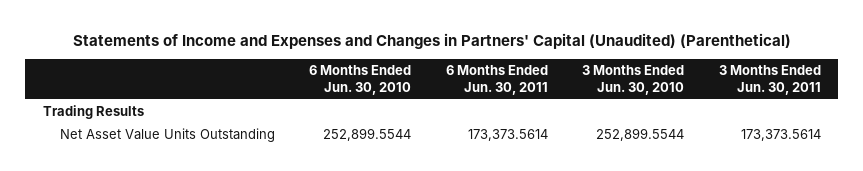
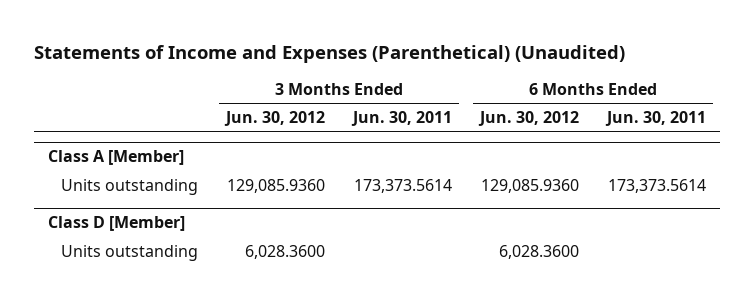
[72,32,791,49] Statements of Income and Expenses and Changes in Partners' Capital (Unaudited) (Parenthetical) -> [34,45,626,64] Statements of Income and Expenses (Parenthetical) (Unaudited)
[309,65,412,96] 6 Months Ended Jun. 30, 2010 -> none
[582,65,685,96] 3 Months Ended Jun. 30, 2010 -> none
none -> [224,111,326,127] Jun. 30, 2012
none -> [478,111,580,127] Jun. 30, 2012
[42,105,144,120] Trading Results -> none
[59,128,275,143] Net Asset Value Units Outstanding -> none
none -> [48,150,185,166] Class A [Member]
none -> [61,178,199,195] Units outstanding
none -> [48,216,186,232] Class D [Member]
none -> [61,244,199,261] Units outstanding

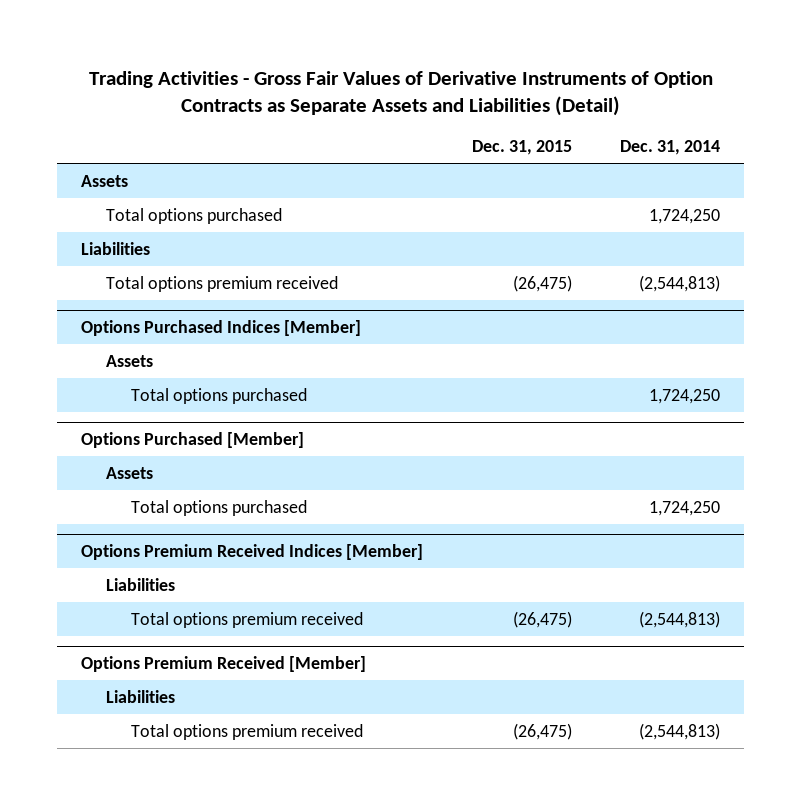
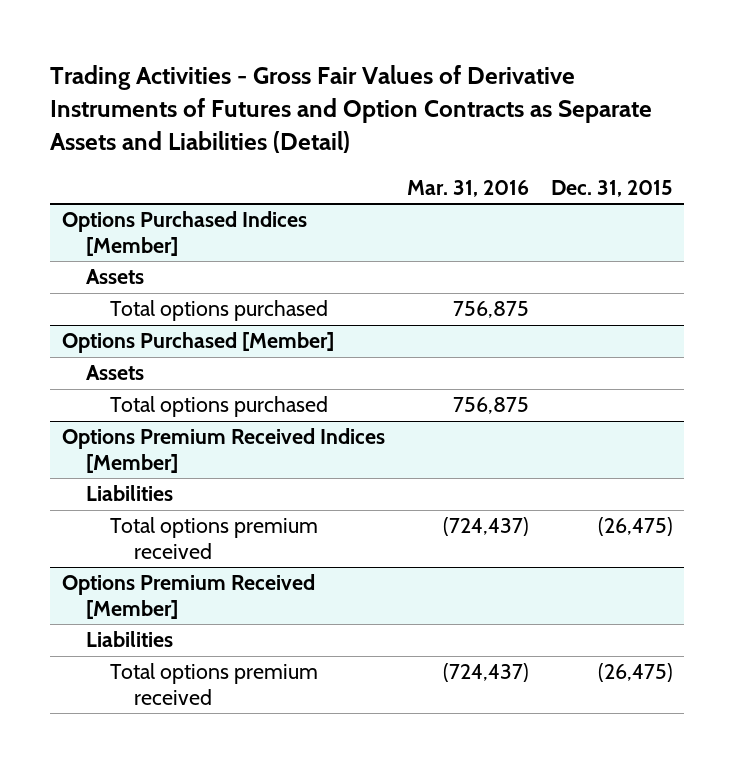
[88,70,713,116] Trading Activities - Gross Fair Values of Derivative Instruments of Option Contracts as Separate Assets and Liabilities (Detail) -> [50,64,653,154] Trading Activities - Gross Fair Values of Derivative Instruments of Futures and Option Contracts as Separate Assets and Liabilities (Detail)
[619,140,720,156] Dec. 31, 2014 -> none
none -> [406,180,529,198] Mar. 31, 2016
[81,174,129,187] Assets -> none
[106,207,283,224] Total options purchased -> none
[81,241,151,255] Liabilities -> none
[106,275,339,292] Total options premium received -> none

